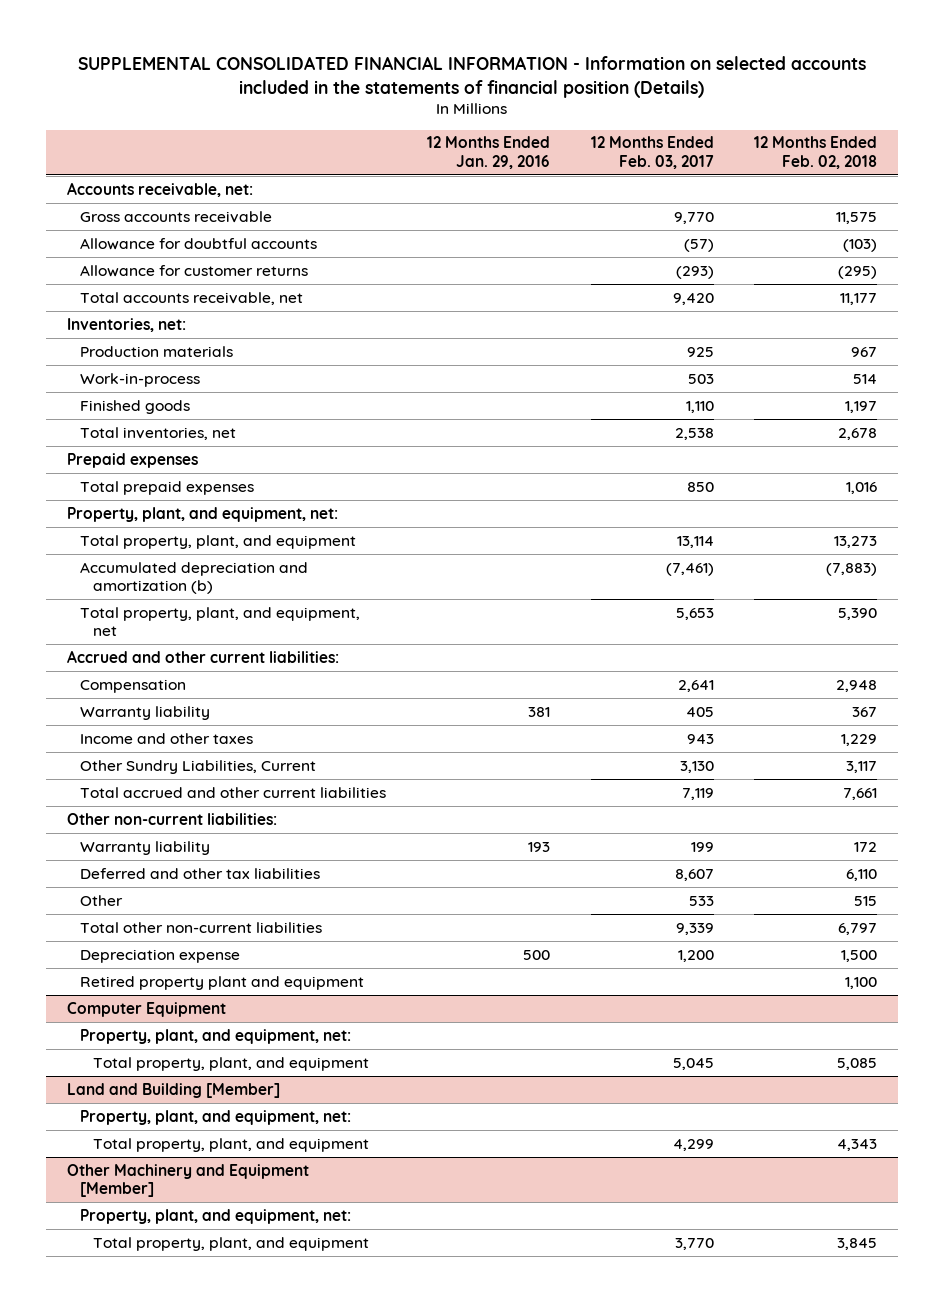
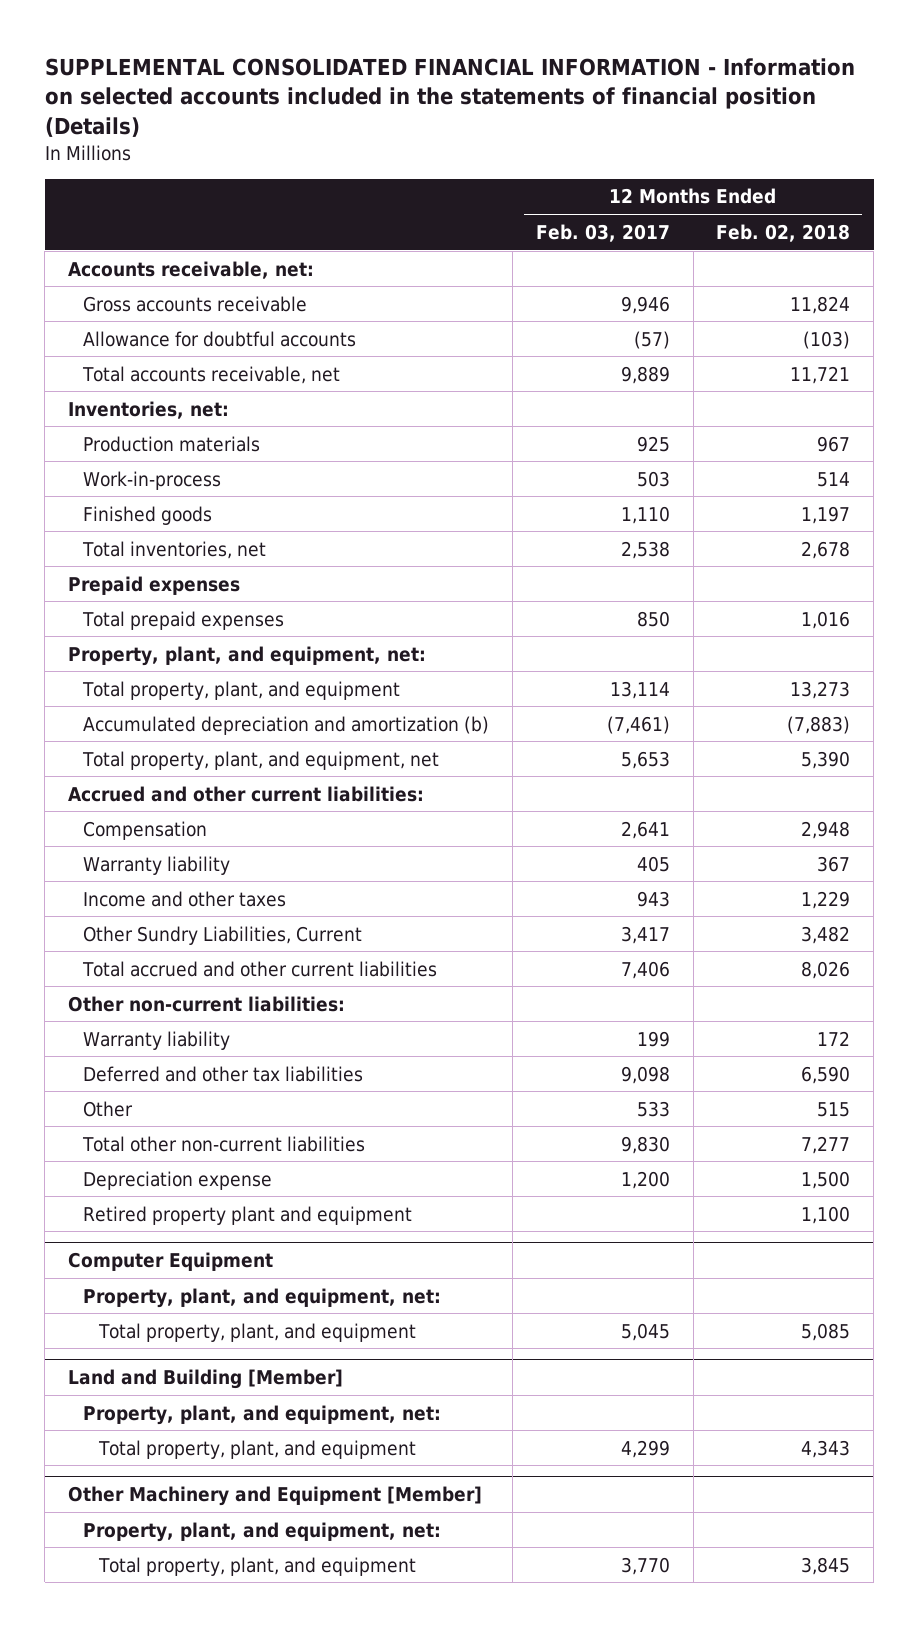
[426,136,550,169] 12 Months Ended Jan. 29, 2016 -> none
[673,211,714,224] 9,770 -> [620,295,670,314] 9,946
[836,211,878,224] 11,575 -> [790,295,851,314] 11,824
[79,264,308,277] Allowance for customer returns -> none
[672,292,714,305] 9,420 -> [620,365,670,384] 9,889
[840,292,878,305] 11,177 -> [790,365,851,384] 11,721
[679,760,714,773] 3,130 -> [620,925,670,944] 3,417
[846,760,878,773] 3,117 -> [801,925,851,944] 3,482
[681,787,714,800] 7,119 -> [620,960,670,979] 7,406
[843,787,878,800] 7,661 -> [801,960,851,979] 8,026
[674,868,714,881] 8,607 -> [620,1065,670,1084] 9,098
[846,868,878,881] 6,110 -> [801,1065,851,1084] 6,590
[675,922,714,935] 9,339 -> [620,1135,670,1154] 9,830
[838,922,878,935] 6,797 -> [801,1135,851,1154] 7,277

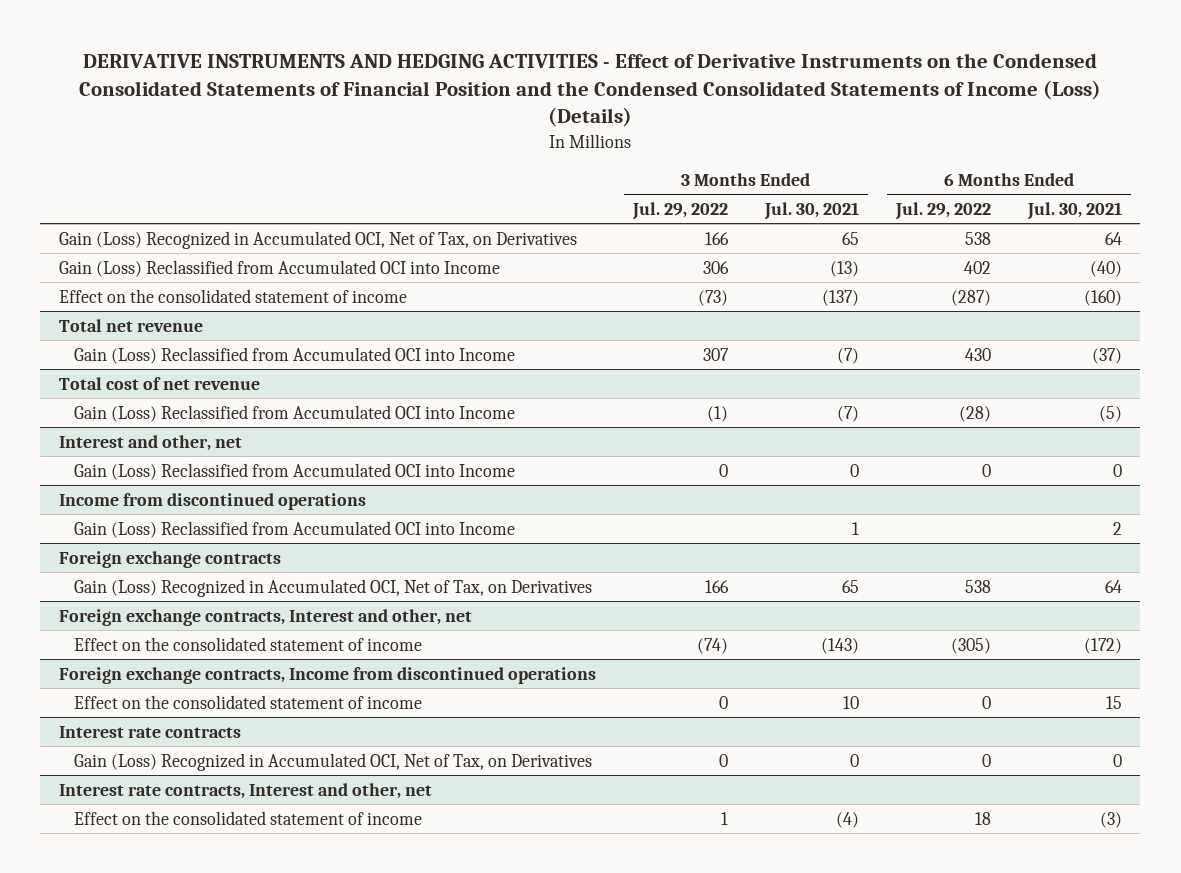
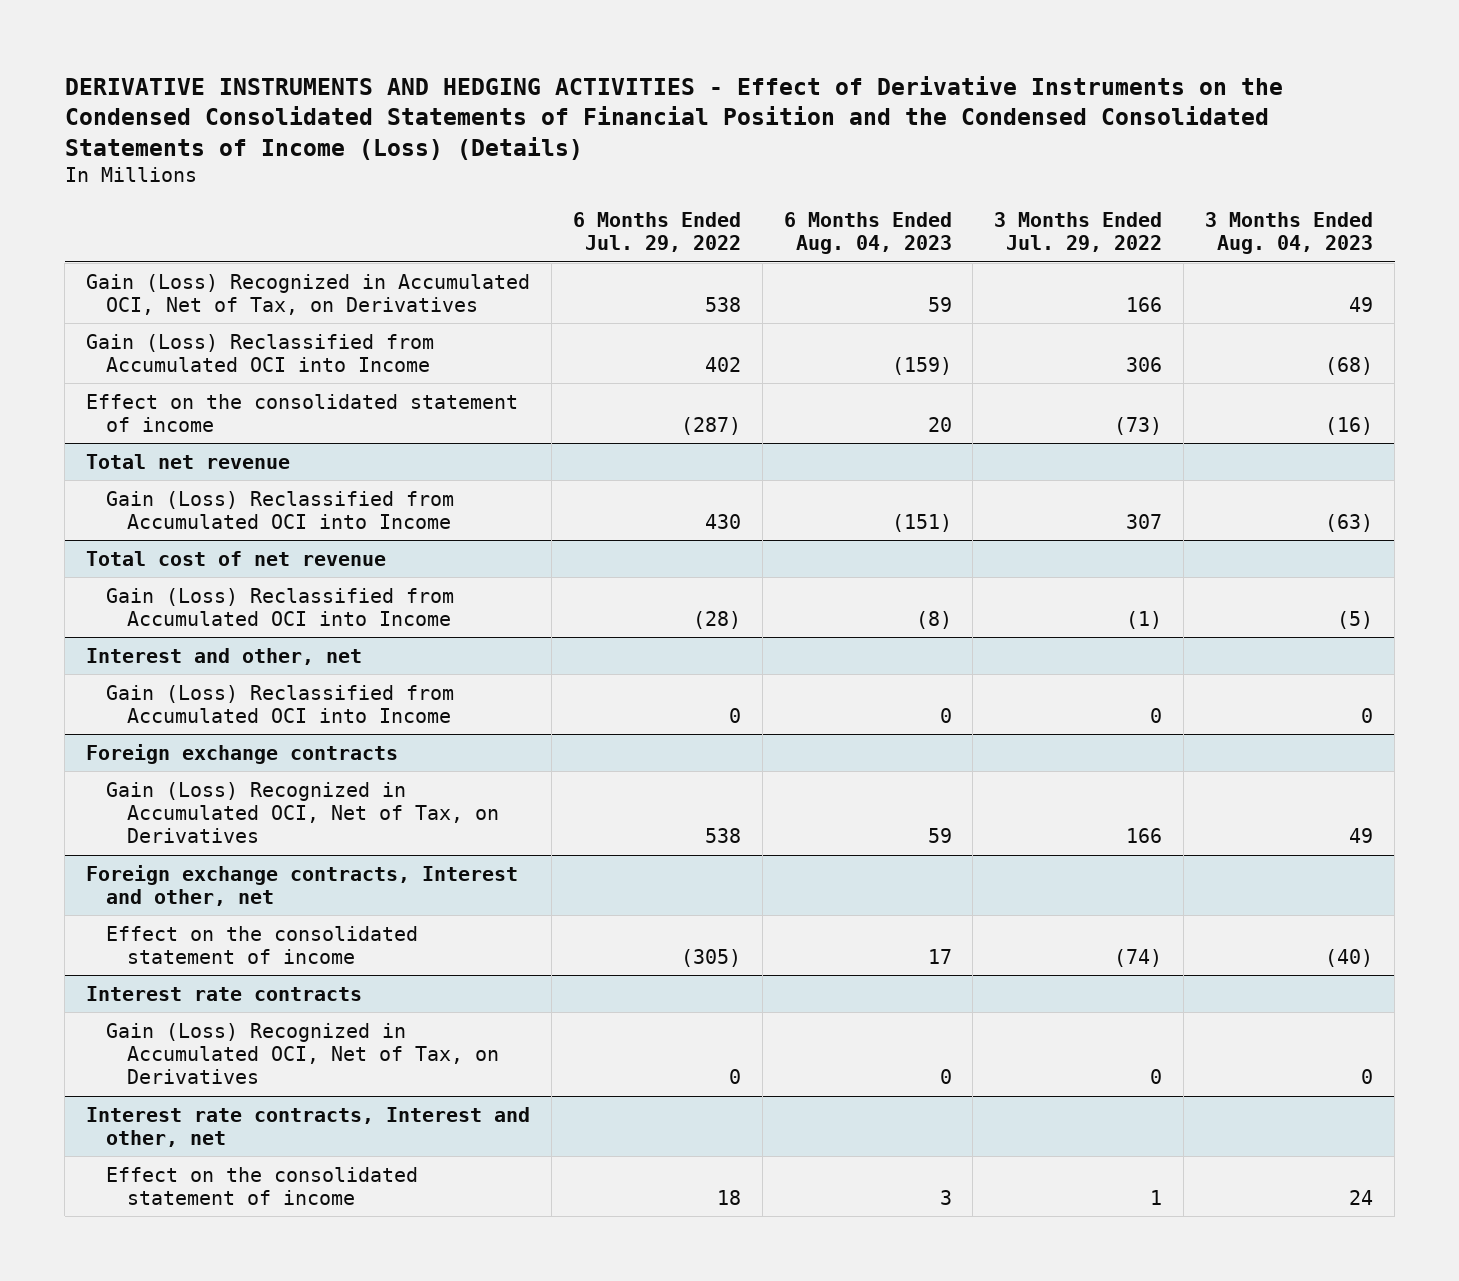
[763,201,859,220] Jul. 30, 2021 -> none
[1026,201,1122,220] Jul. 30, 2021 -> none
none -> [783,212,952,255] 6 Months Ended Aug. 04, 2023
none -> [1205,212,1374,255] 3 Months Ended Aug. 04, 2023
[58,492,366,510] Income from discontinued operations -> none
[74,520,516,538] Gain (Loss) Reclassified from Accumulated OCI into Income -> none
[58,666,596,684] Foreign exchange contracts, Income from discontinued operations -> none
[74,694,423,709] Effect on the consolidated statement of income -> none

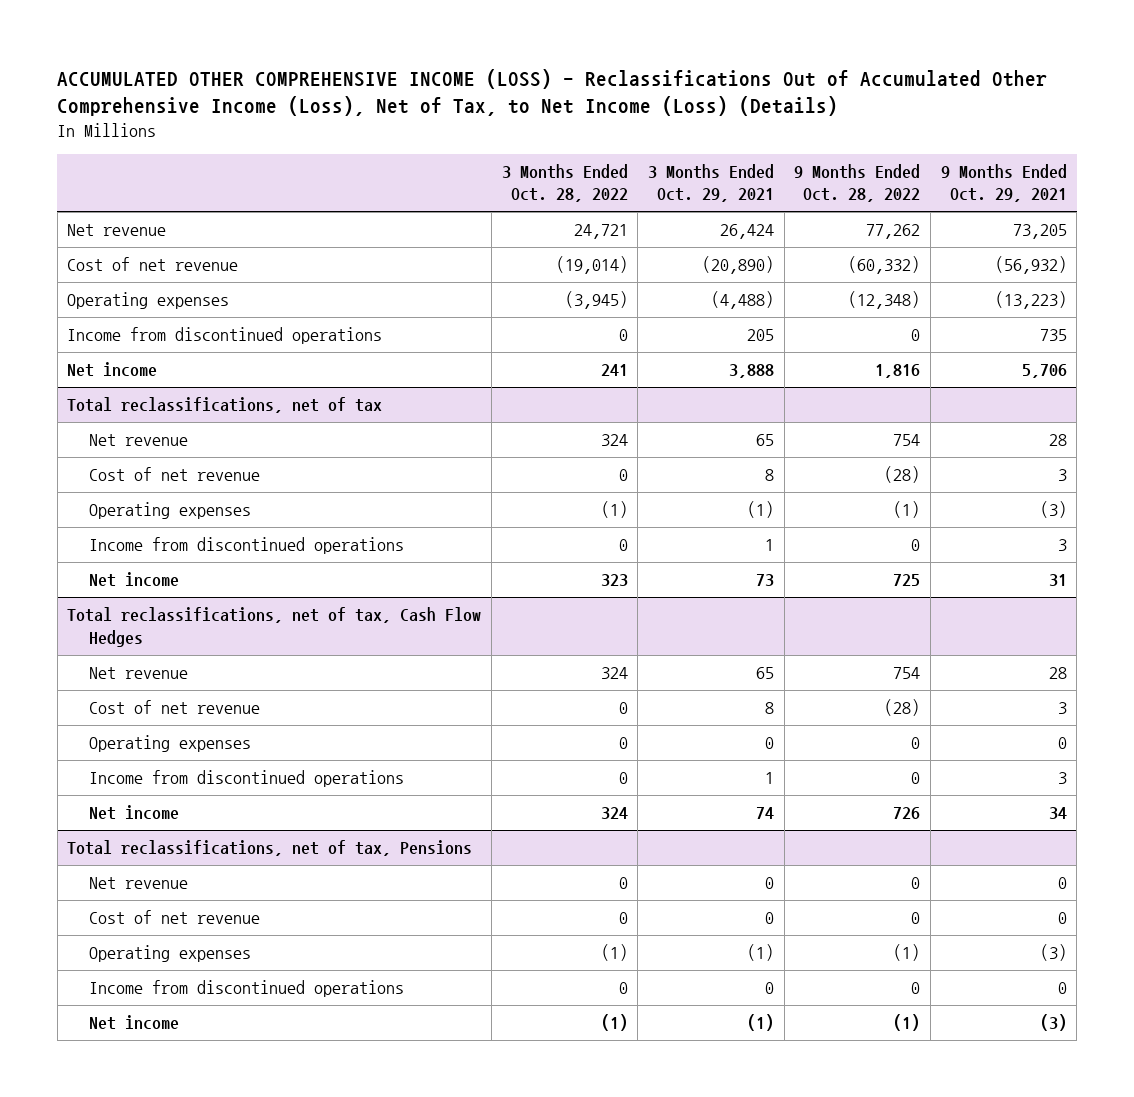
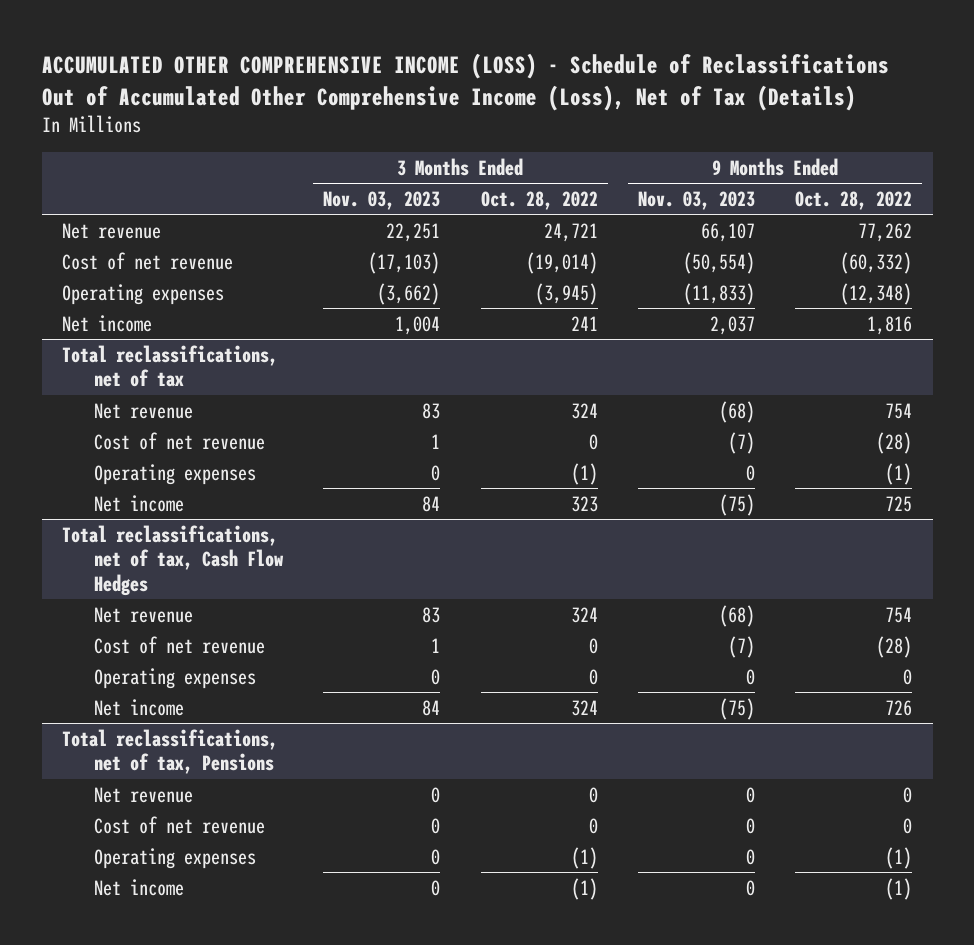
[57,68,1048,117] ACCUMULATED OTHER COMPREHENSIVE INCOME (LOSS) - Reclassifications Out of Accumulated Other Comprehensive Income (Loss), Net of Tax, to Net Income (Loss) (Details) -> [41,53,889,111] ACCUMULATED OTHER COMPREHENSIVE INCOME (LOSS) - Schedule of Reclassifications Out of Accumulated Other Comprehensive Income (Loss), Net of Tax (Details)
[647,163,774,203] 3 Months Ended Oct. 29, 2021 -> none
[940,163,1067,203] 9 Months Ended Oct. 29, 2021 -> none
none -> [323,190,441,210] Nov. 03, 2023
none -> [637,190,755,210] Nov. 03, 2023
[67,326,383,344] Income from discontinued operations -> none
[88,536,404,554] Income from discontinued operations -> none
[88,769,404,787] Income from discontinued operations -> none
[88,979,404,997] Income from discontinued operations -> none

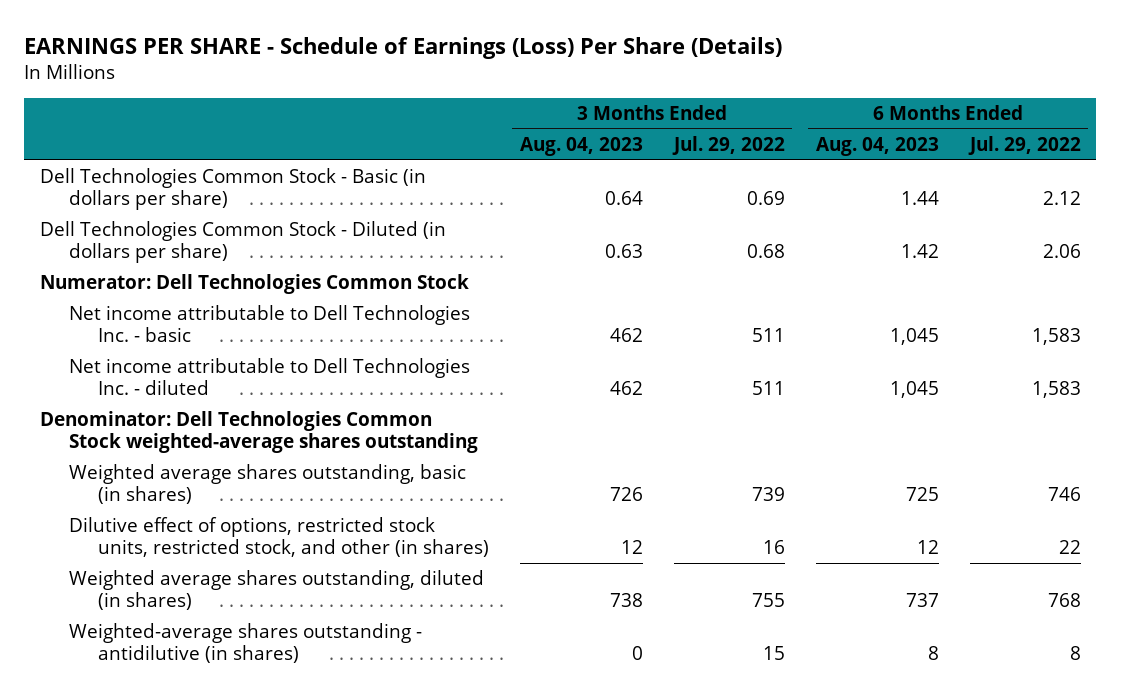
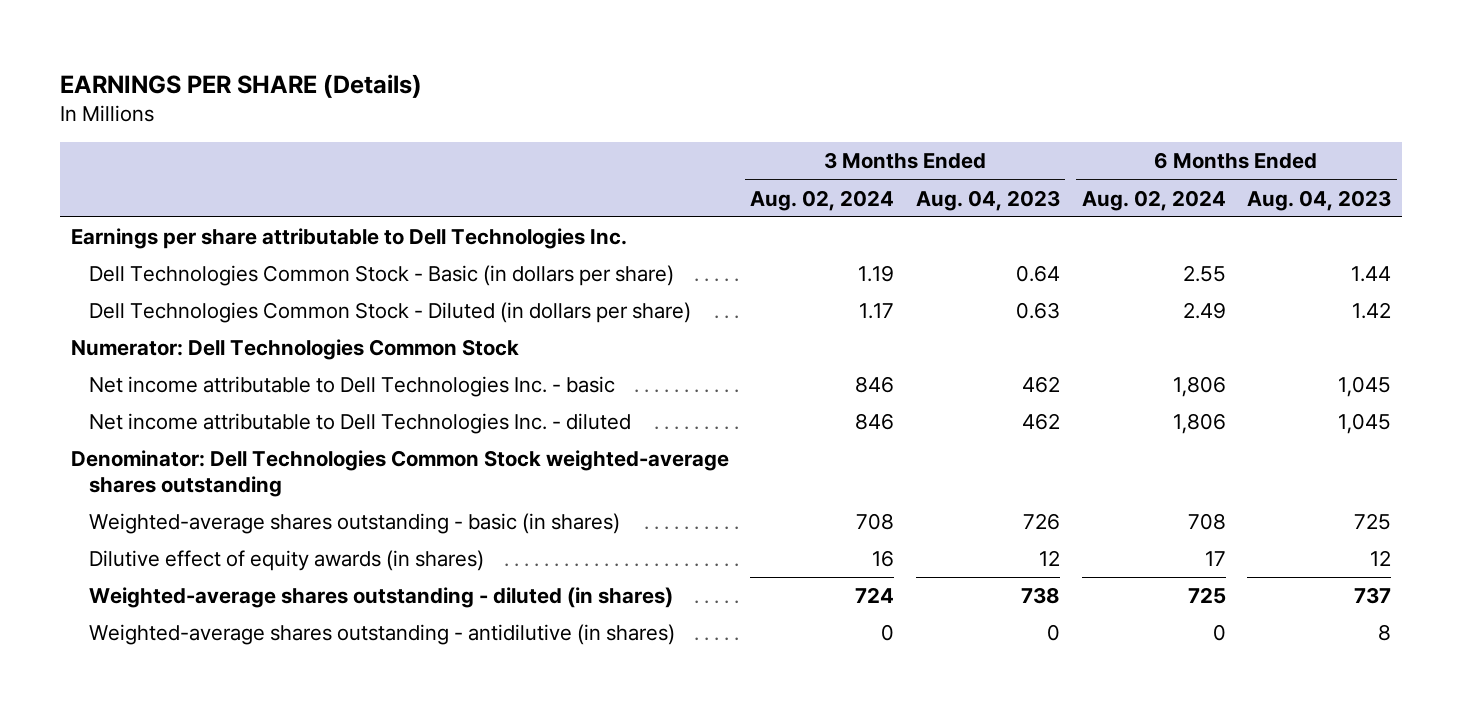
[24,36,783,59] EARNINGS PER SHARE - Schedule of Earnings (Loss) Per Share (Details) -> [59,73,422,98] EARNINGS PER SHARE (Details)
[671,135,785,155] Jul. 29, 2022 -> none
[967,135,1081,155] Jul. 29, 2022 -> none
none -> [750,189,895,211] Aug. 02, 2024
none -> [1081,189,1226,211] Aug. 02, 2024
none -> [70,228,627,250] Earnings per share attributable to Dell Technologies Inc.
[68,464,466,504] Weighted average shares outstanding, basic (in shares) -> [89,513,621,535] Weighted-average shares outstanding - basic (in shares)
[68,517,489,557] Dilutive effect of options, restricted stock units, restricted stock, and other (in shares) -> [89,550,485,572] Dilutive effect of equity awards (in shares)
[68,570,484,610] Weighted average shares outstanding, diluted (in shares) -> [89,587,674,609] Weighted-average shares outstanding - diluted (in shares)

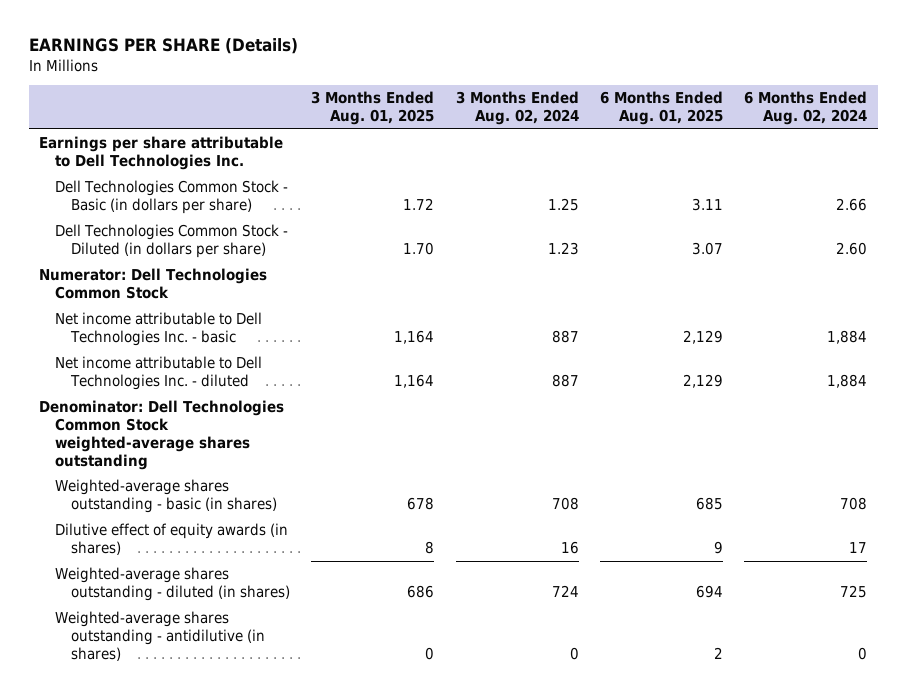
[915,189,1060,211] Aug. 04, 2023 -> none
[1247,189,1392,211] Aug. 04, 2023 -> none
none -> [311,91,435,126] 3 Months Ended Aug. 01, 2025
none -> [600,91,724,126] 6 Months Ended Aug. 01, 2025
[858,265,895,283] 1.19 -> [547,197,579,211] 1.25
[1182,265,1226,283] 2.55 -> [836,197,868,211] 2.66
[859,303,895,320] 1.17 -> [547,241,579,255] 1.23
[1182,302,1226,320] 2.49 -> [836,241,868,255] 2.60
[855,376,895,394] 846 -> [551,329,579,343] 887
[1172,376,1226,398] 1,806 -> [827,329,868,344] 1,884
[855,413,895,431] 846 -> [551,373,579,387] 887
[1172,413,1226,435] 1,806 -> [827,373,868,388] 1,884

